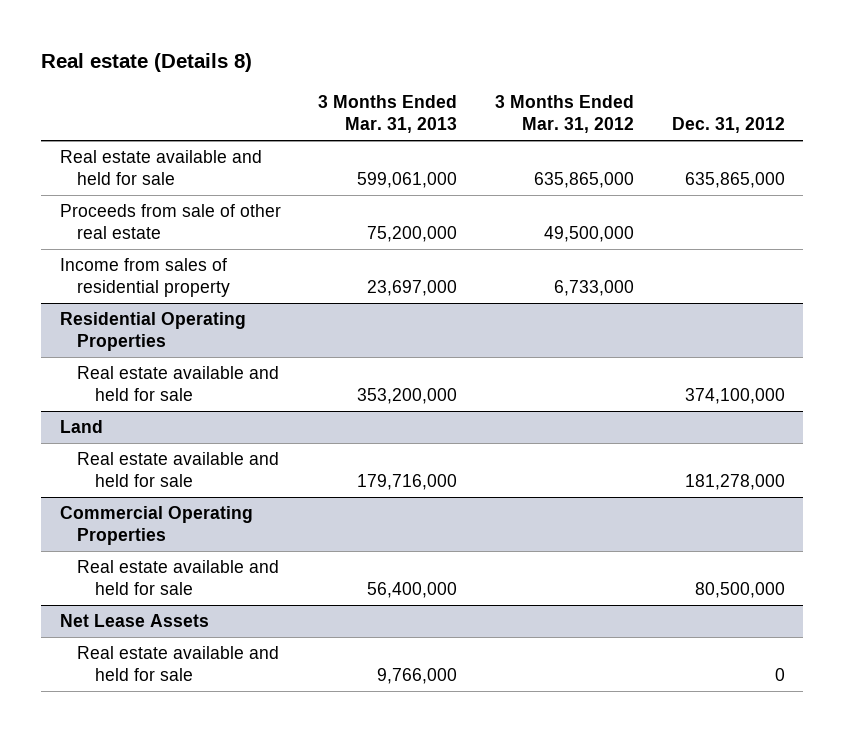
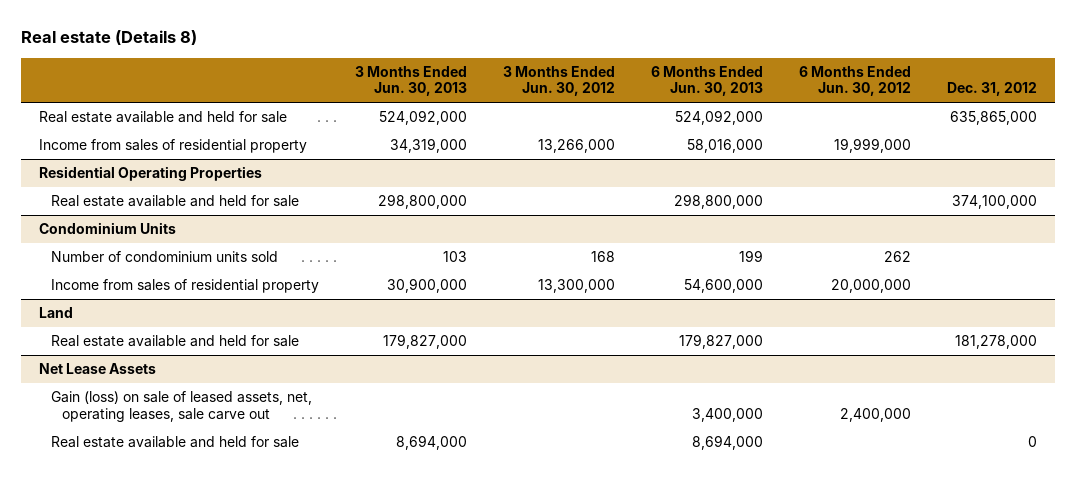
[318,95,458,134] 3 Months Ended Mar. 31, 2013 -> none
[494,95,634,134] 3 Months Ended Mar. 31, 2012 -> none
none -> [354,65,467,97] 3 Months Ended Jun. 30, 2013
none -> [502,65,615,97] 3 Months Ended Jun. 30, 2012
none -> [650,65,763,97] 6 Months Ended Jun. 30, 2013
none -> [798,65,911,97] 6 Months Ended Jun. 30, 2012
[59,204,281,240] Proceeds from sale of other real estate -> none
none -> [39,222,177,235] Condominium Units
none -> [50,251,278,263] Number of condominium units sold
none -> [50,279,319,294] Income from sales of residential property
[59,506,253,546] Commercial Operating Properties -> none
[77,560,280,596] Real estate available and held for sale -> none
none -> [50,391,312,422] Gain (loss) on sale of leased assets, net, operating leases, sale carve out

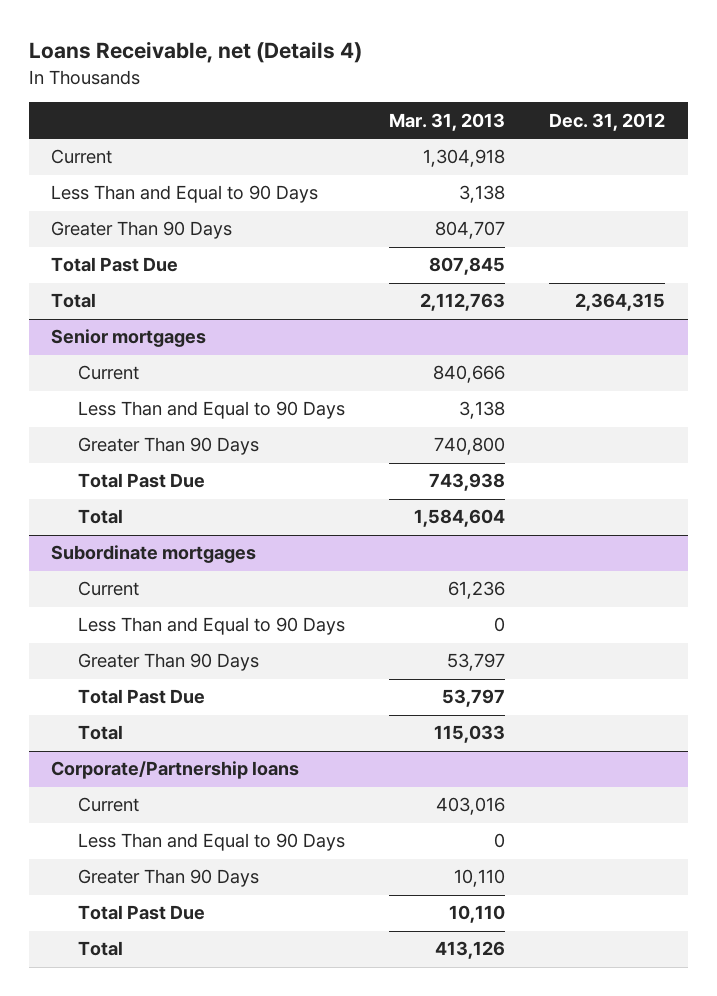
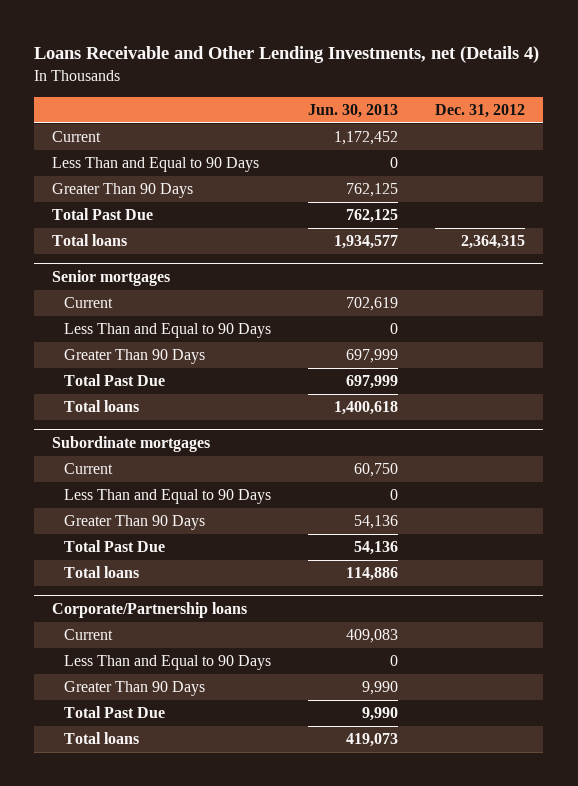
[29,41,363,64] Loans Receivable, net (Details 4) -> [34,45,540,63] Loans Receivable and Other Lending Investments, net (Details 4)
[389,112,506,131] Mar. 31, 2013 -> none
none -> [308,104,399,119] Jun. 30, 2013
[51,293,97,309] Total -> [52,234,128,247] Total loans
[77,509,123,525] Total -> [64,400,140,413] Total loans
[77,725,123,741] Total -> [64,566,140,579] Total loans
[77,941,123,957] Total -> [64,732,140,745] Total loans

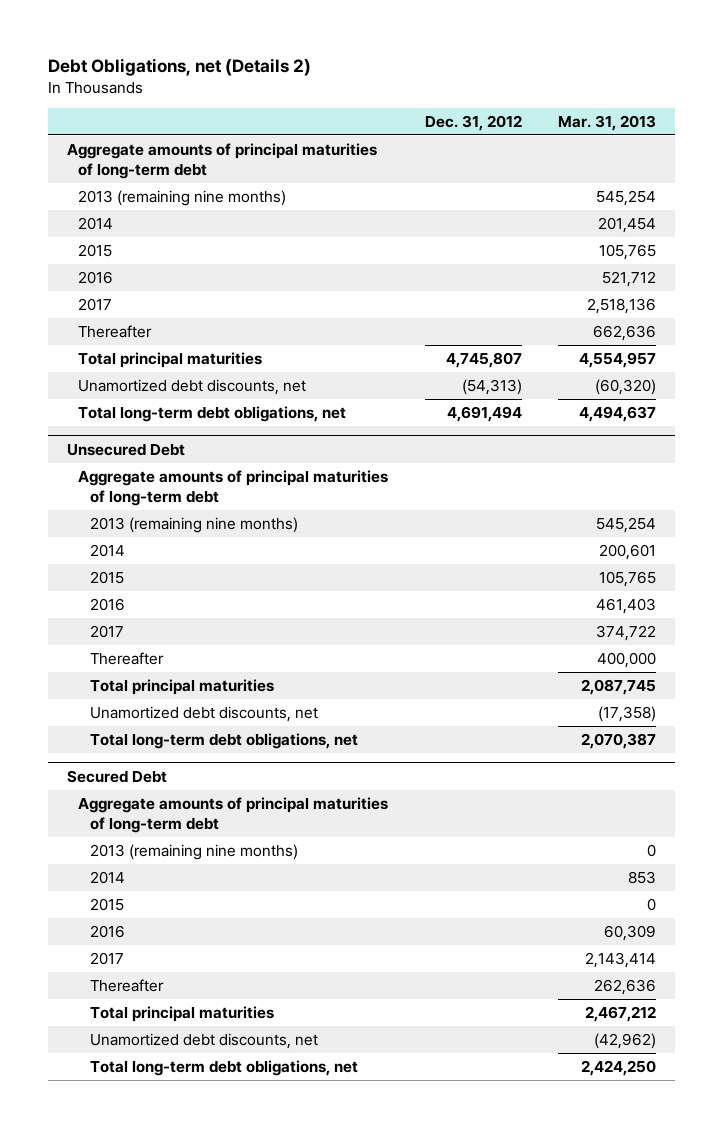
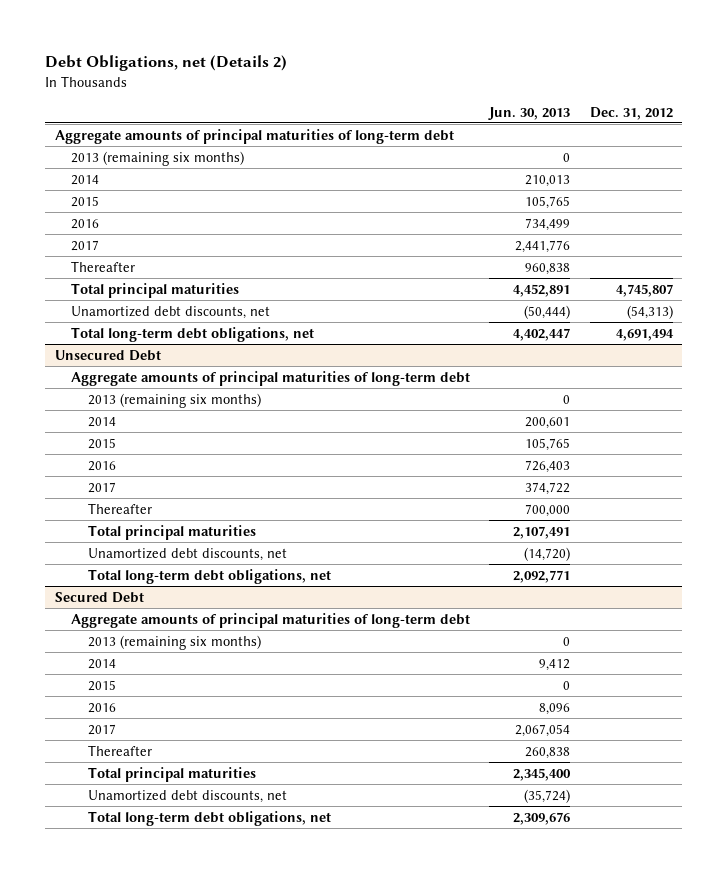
[558,114,657,131] Mar. 31, 2013 -> none
none -> [488,106,571,120] Jun. 30, 2013
[78,189,287,206] 2013 (remaining nine months) -> [71,150,245,166] 2013 (remaining six months)
[90,516,299,533] 2013 (remaining nine months) -> [87,392,261,408] 2013 (remaining six months)
[90,843,299,860] 2013 (remaining nine months) -> [87,634,261,650] 2013 (remaining six months)

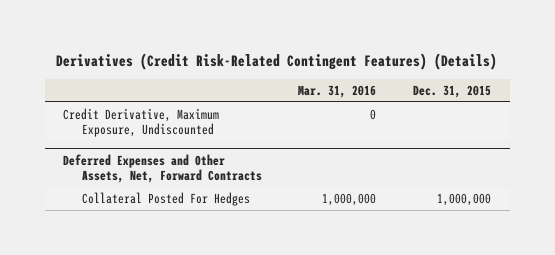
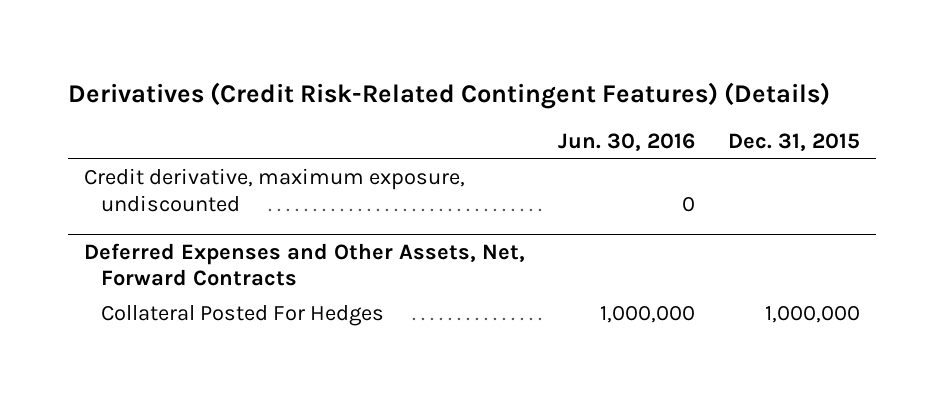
[298,85,377,99] Mar. 31, 2016 -> none
none -> [558,133,696,152] Jun. 30, 2016
[63,108,220,138] Credit Derivative, Maximum Exposure, Undiscounted -> [84,168,466,212] Credit derivative, maximum exposure, undiscounted

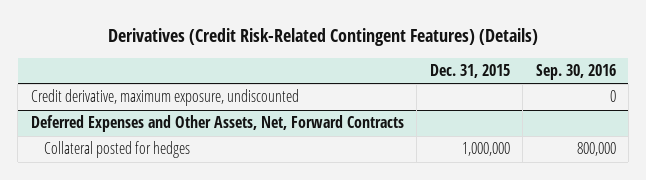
[558,133,696,152] Jun. 30, 2016 -> none
none -> [535,63,616,80] Sep. 30, 2016
[100,305,384,327] Collateral Posted For Hedges -> [43,141,190,159] Collateral posted for hedges

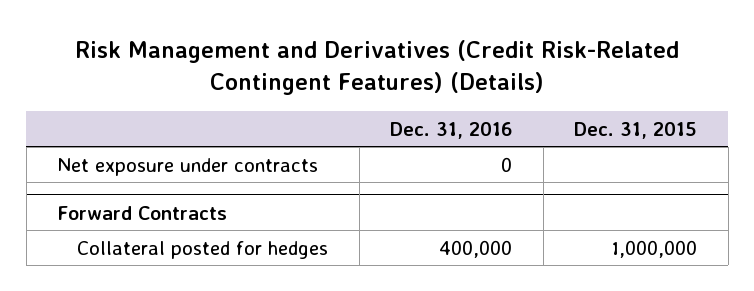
[108,27,539,46] Derivatives (Credit Risk-Related Contingent Features) (Details) -> [75,40,680,96] Risk Management and Derivatives (Credit Risk-Related Contingent Features) (Details)
[535,63,616,80] Sep. 30, 2016 -> none
none -> [390,121,513,139] Dec. 31, 2016
[30,89,299,107] Credit derivative, maximum exposure, undiscounted -> [57,157,319,176] Net exposure under contracts
[30,115,404,133] Deferred Expenses and Other Assets, Net, Forward Contracts -> [57,205,228,220] Forward Contracts

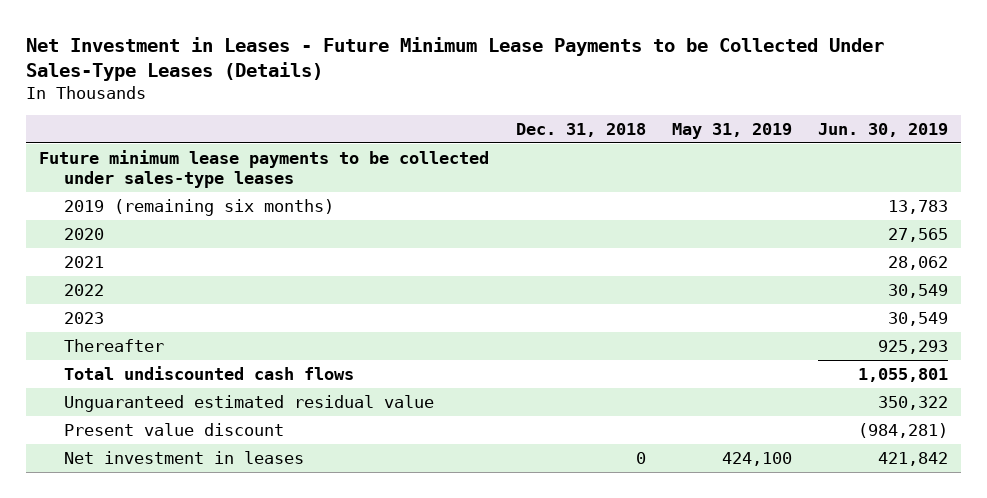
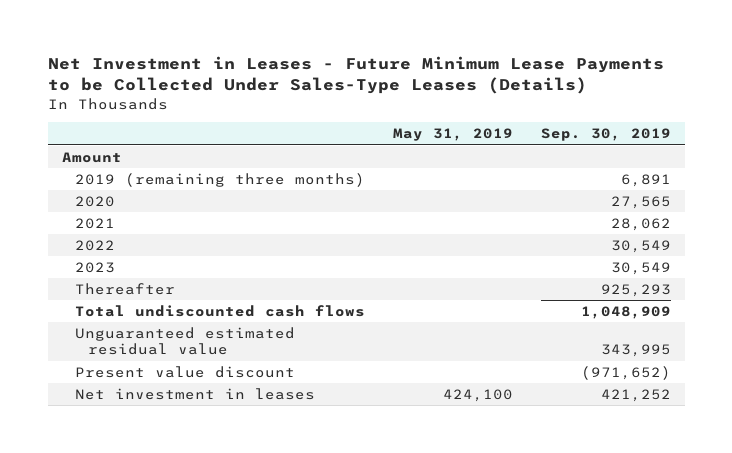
[515,123,646,138] Dec. 31, 2018 -> none
[818,123,949,138] Jun. 30, 2019 -> none
none -> [540,128,671,142] Sep. 30, 2019
[39,149,490,188] Future minimum lease payments to be collected under sales-type leases -> [61,151,122,163] Amount
[64,198,335,216] 2019 (remaining six months) -> [74,172,365,187] 2019 (remaining three months)

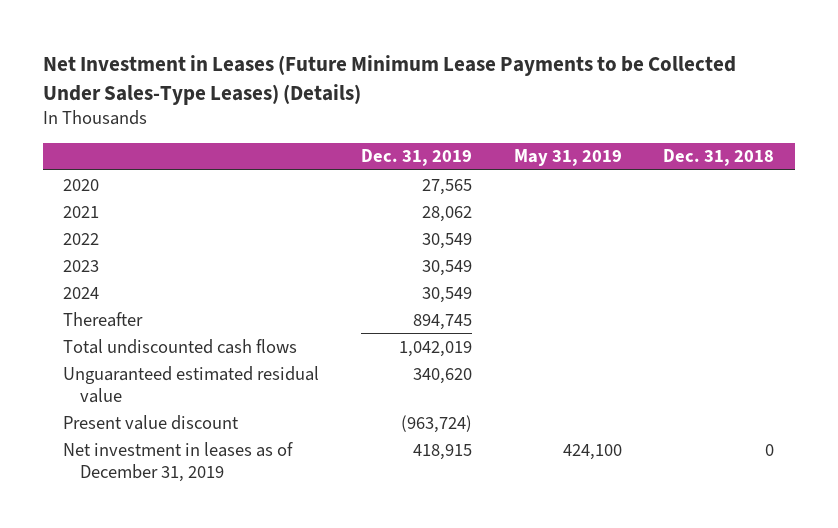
[47,55,664,95] Net Investment in Leases - Future Minimum Lease Payments to be Collected Under Sales-Type Leases (Details) -> [42,55,736,105] Net Investment in Leases (Future Minimum Lease Payments to be Collected Under Sales-Type Leases) (Details)
[540,128,671,142] Sep. 30, 2019 -> none
none -> [361,149,473,167] Dec. 31, 2019
none -> [663,149,775,167] Dec. 31, 2018
[61,151,122,163] Amount -> none
[74,172,365,187] 2019 (remaining three months) -> none
none -> [63,286,100,299] 2024
[74,387,315,400] Net investment in leases -> [63,441,294,482] Net investment in leases as of December 31, 2019

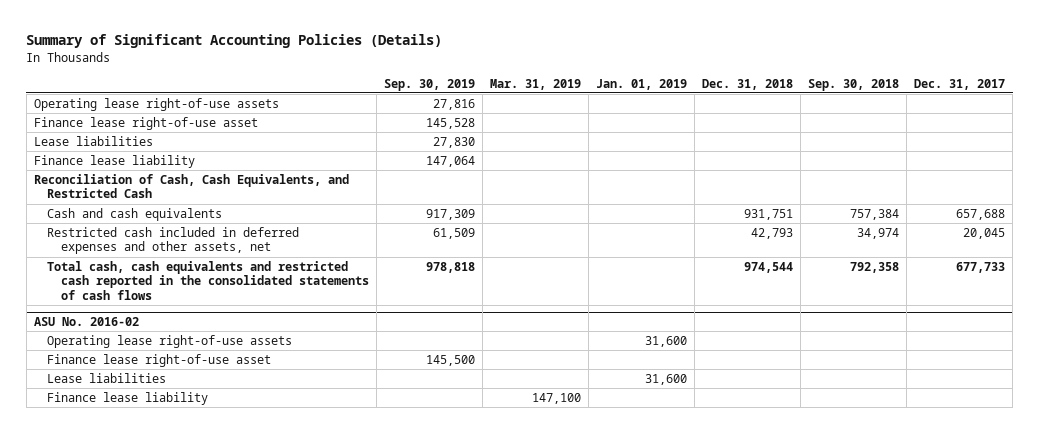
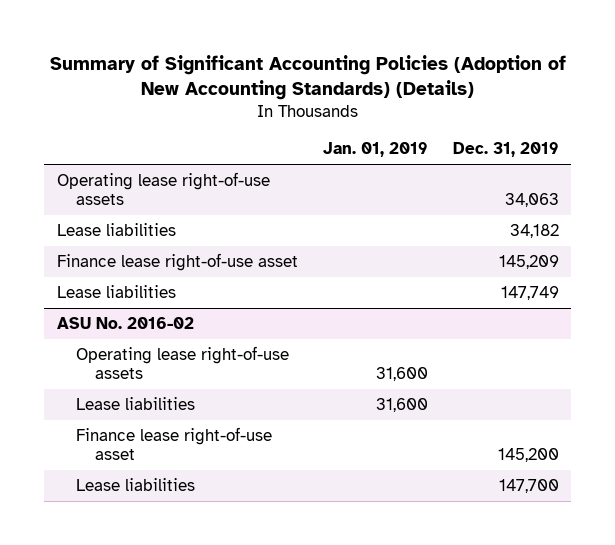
[26,34,443,49] Summary of Significant Accounting Policies (Details) -> [49,54,566,101] Summary of Significant Accounting Policies (Adoption of New Accounting Standards) (Details)
[384,78,476,91] Sep. 30, 2019 -> none
[490,78,582,90] Mar. 31, 2019 -> none
[702,78,794,90] Dec. 31, 2018 -> none
[808,78,900,91] Sep. 30, 2018 -> none
[914,78,1006,90] Dec. 31, 2017 -> none
none -> [452,142,559,158] Dec. 31, 2019
none -> [56,222,176,236] Lease liabilities
[33,154,195,168] Finance lease liability -> none
[33,173,349,199] Reconciliation of Cash, Cash Equivalents, and Restricted Cash -> none
[47,207,223,221] Cash and cash equivalents -> none
[47,226,300,255] Restricted cash included in deferred expenses and other assets, net -> none
[47,260,370,301] Total cash, cash equivalents and restricted cash reported in the consolidated statements of cash flows -> none
[47,353,272,367] Finance lease right-of-use asset -> [75,426,272,461] Finance lease right-of-use asset
[47,391,209,405] Finance lease liability -> [75,477,195,491] Lease liabilities

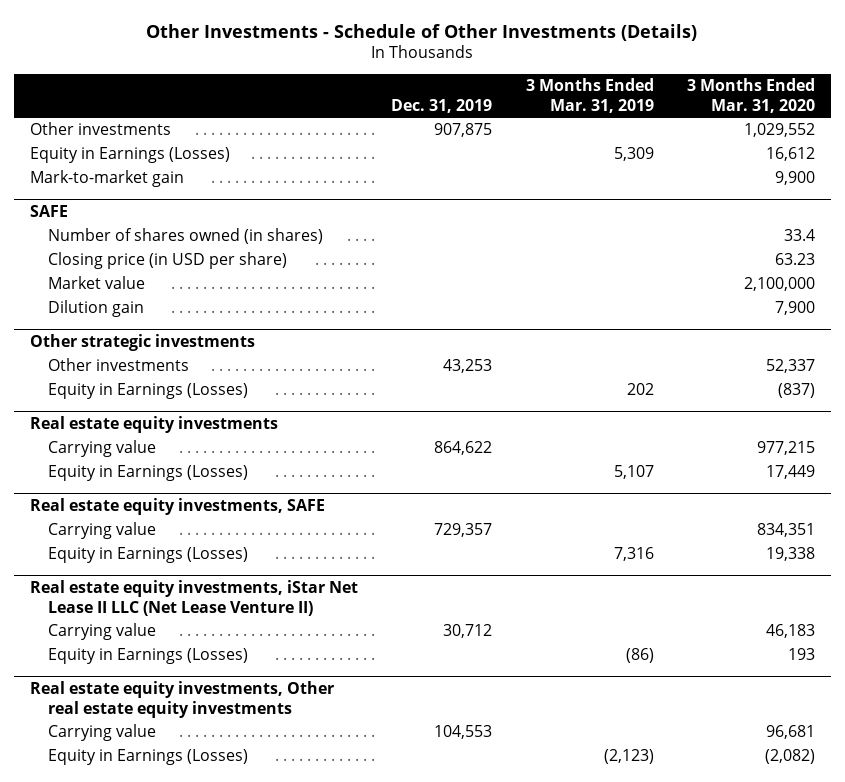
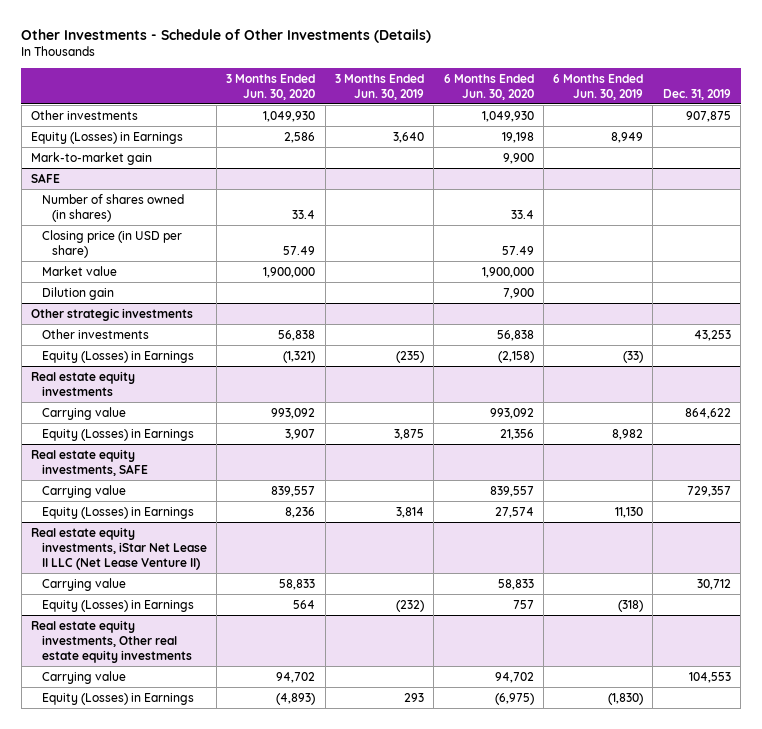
[525,78,654,113] 3 Months Ended Mar. 31, 2019 -> none
[686,78,815,113] 3 Months Ended Mar. 31, 2020 -> none
none -> [226,73,316,100] 3 Months Ended Jun. 30, 2020
none -> [334,73,424,100] 3 Months Ended Jun. 30, 2019
none -> [443,73,534,100] 6 Months Ended Jun. 30, 2020
none -> [553,73,644,100] 6 Months Ended Jun. 30, 2019
[30,147,231,164] Equity in Earnings (Losses) -> [30,131,183,144] Equity (Losses) in Earnings
[48,383,249,400] Equity in Earnings (Losses) -> [41,350,194,363] Equity (Losses) in Earnings
[48,465,249,482] Equity in Earnings (Losses) -> [41,428,194,441] Equity (Losses) in Earnings
[48,547,249,564] Equity in Earnings (Losses) -> [41,506,194,519] Equity (Losses) in Earnings
[48,648,249,665] Equity in Earnings (Losses) -> [41,599,194,612] Equity (Losses) in Earnings
[48,749,249,766] Equity in Earnings (Losses) -> [41,692,194,705] Equity (Losses) in Earnings

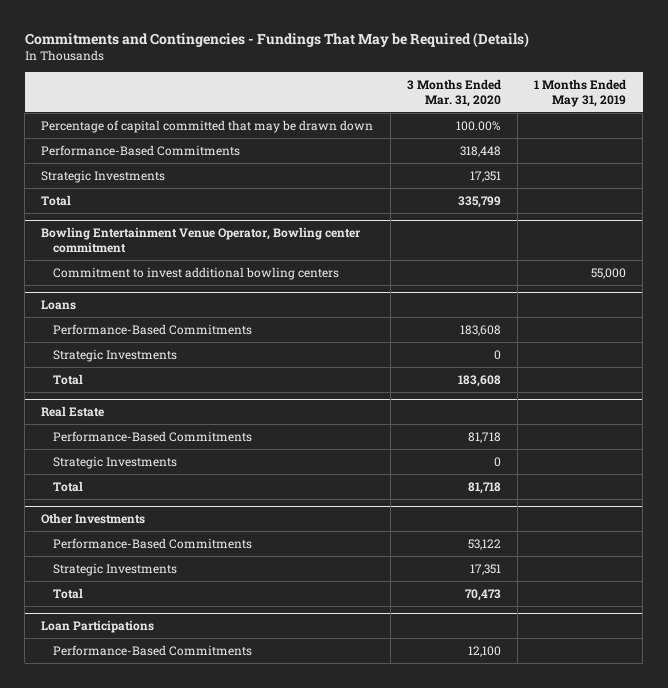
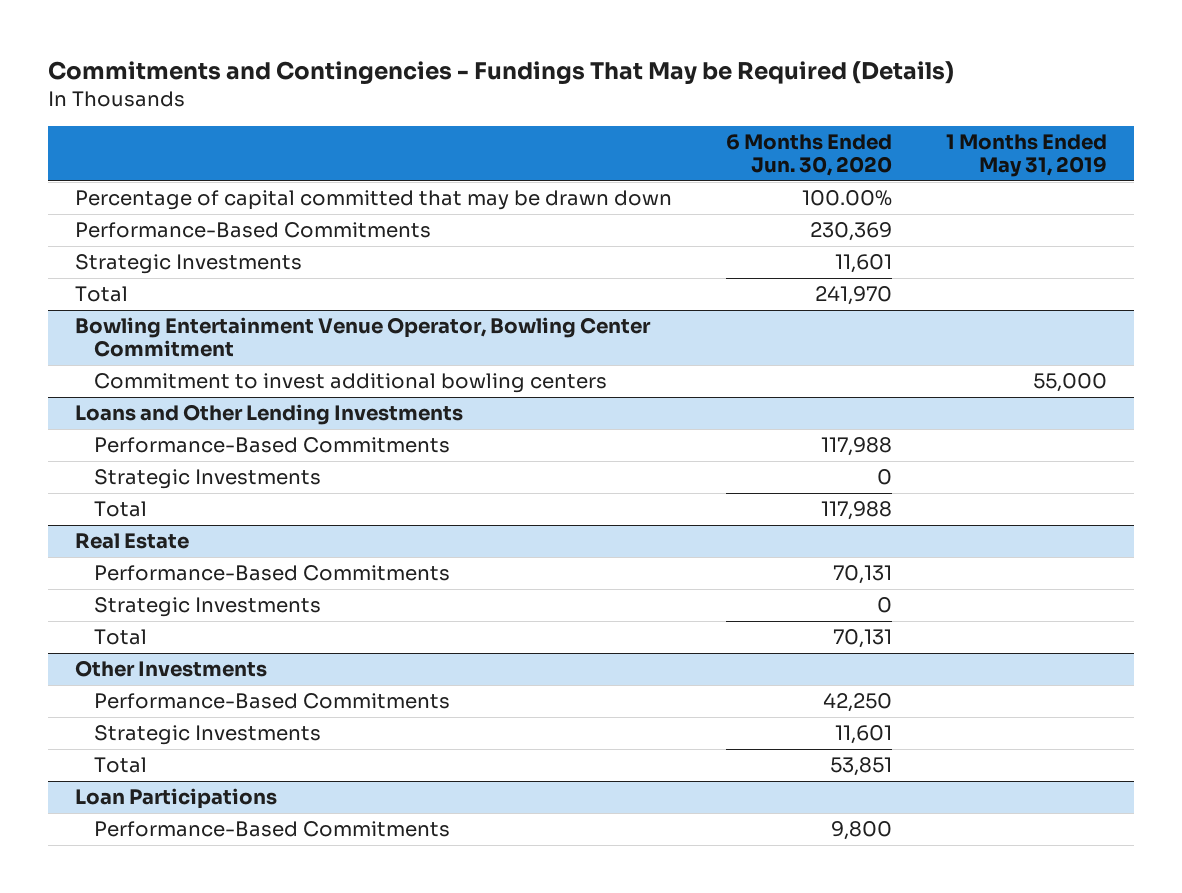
[406,78,501,107] 3 Months Ended Mar. 31, 2020 -> none
none -> [726,133,893,176] 6 Months Ended Jun. 30, 2020
[41,227,362,254] Bowling Entertainment Venue Operator, Bowling center commitment -> [75,317,652,358] Bowling Entertainment Venue Operator, Bowling Center Commitment
[41,300,77,311] Loans -> [75,404,464,426] Loans and Other Lending Investments

